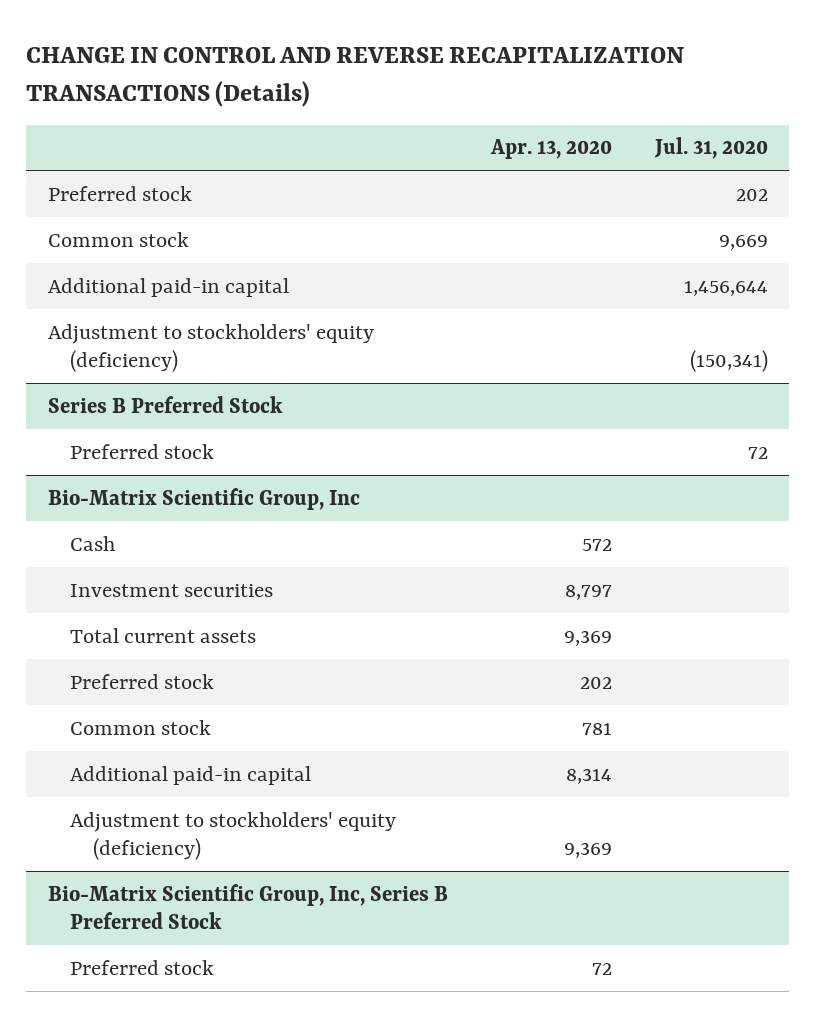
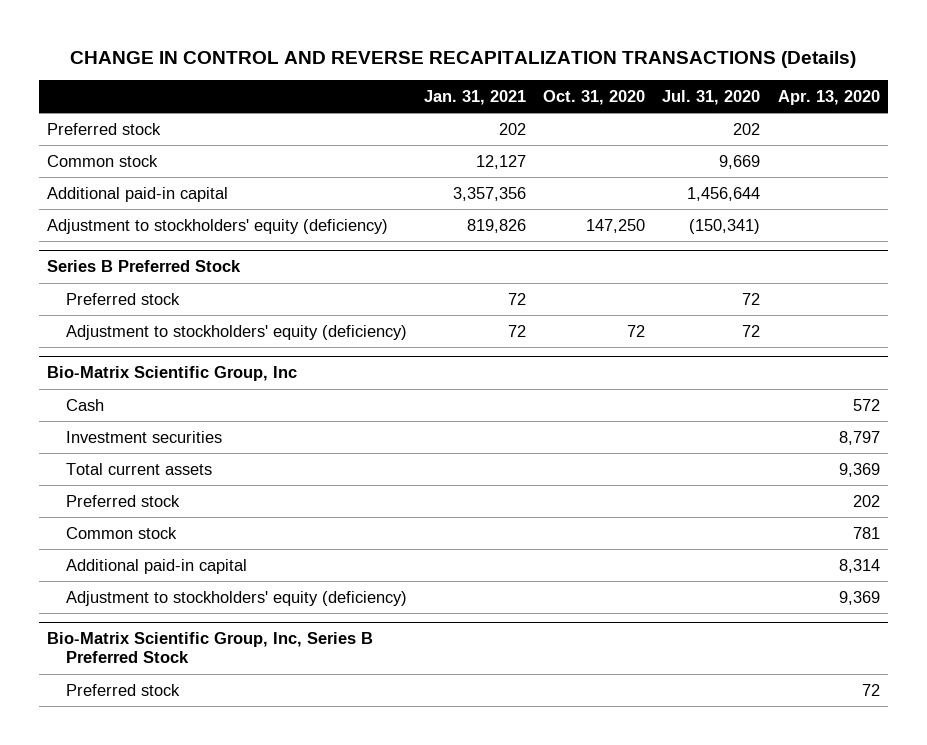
none -> [423,89,526,105] Jan. 31, 2021
none -> [543,89,646,105] Oct. 31, 2020
none -> [65,324,407,340] Adjustment to stockholders' equity (deficiency)

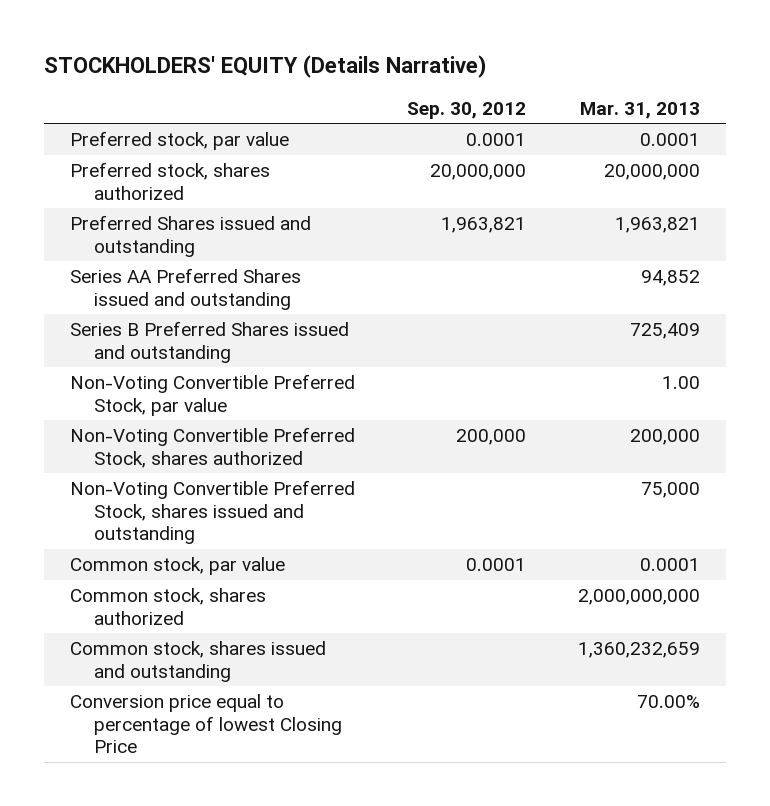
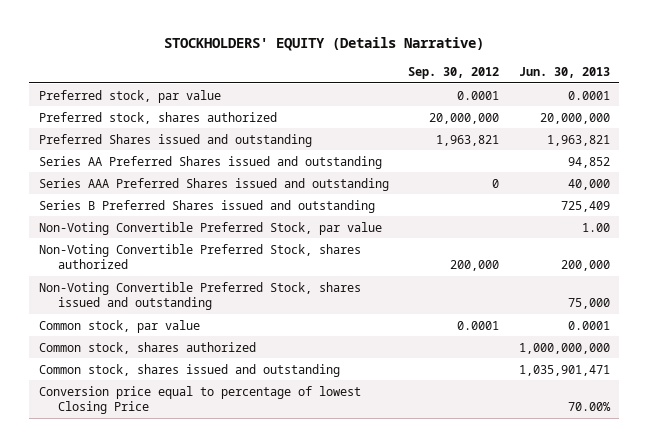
[579,101,700,119] Mar. 31, 2013 -> none
none -> [518,66,610,78] Jun. 30, 2013
none -> [38,177,389,191] Series AAA Preferred Shares issued and outstanding

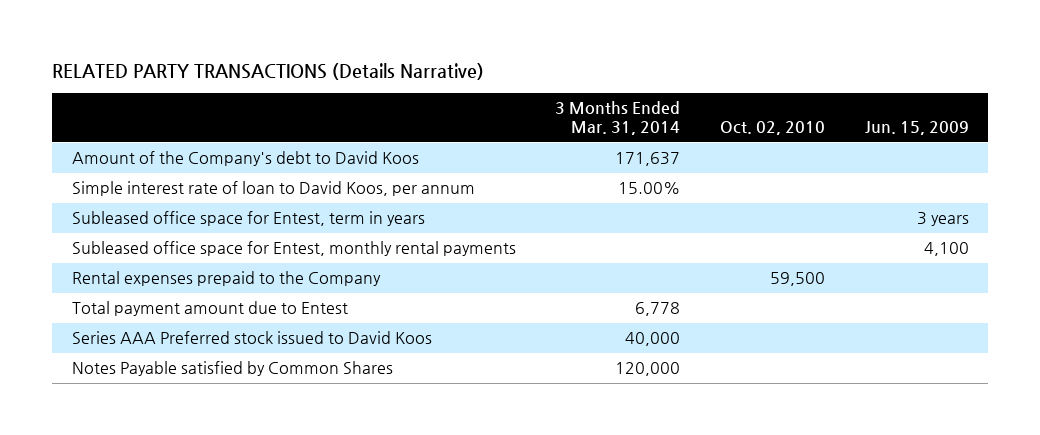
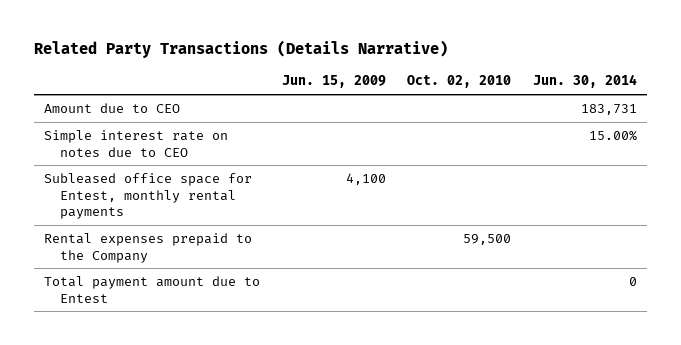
[52,62,485,80] RELATED PARTY TRANSACTIONS (Details Narrative) -> [33,40,448,59] Related Party Transactions (Details Narrative)
[555,101,681,136] 3 Months Ended Mar. 31, 2014 -> none
none -> [532,74,637,89] Jun. 30, 2014
[71,211,425,227] Subleased office space for Entest, term in years -> none
[71,151,419,167] Amount of the Company's debt to David Koos -> [44,103,181,114] Amount due to CEO
[71,181,475,197] Simple interest rate of loan to David Koos, per annum -> [44,130,229,157] Simple interest rate on notes due to CEO
[71,331,432,345] Series AAA Preferred stock issued to David Koos -> none
[71,361,393,377] Notes Payable satisfied by Common Shares -> none

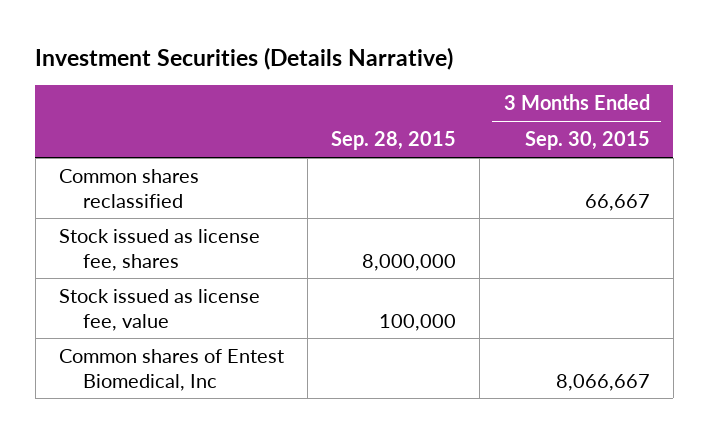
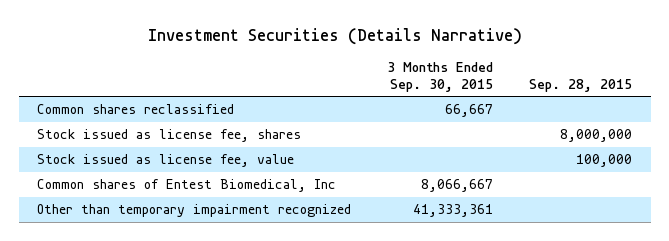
none -> [36,204,351,218] Other than temporary impairment recognized

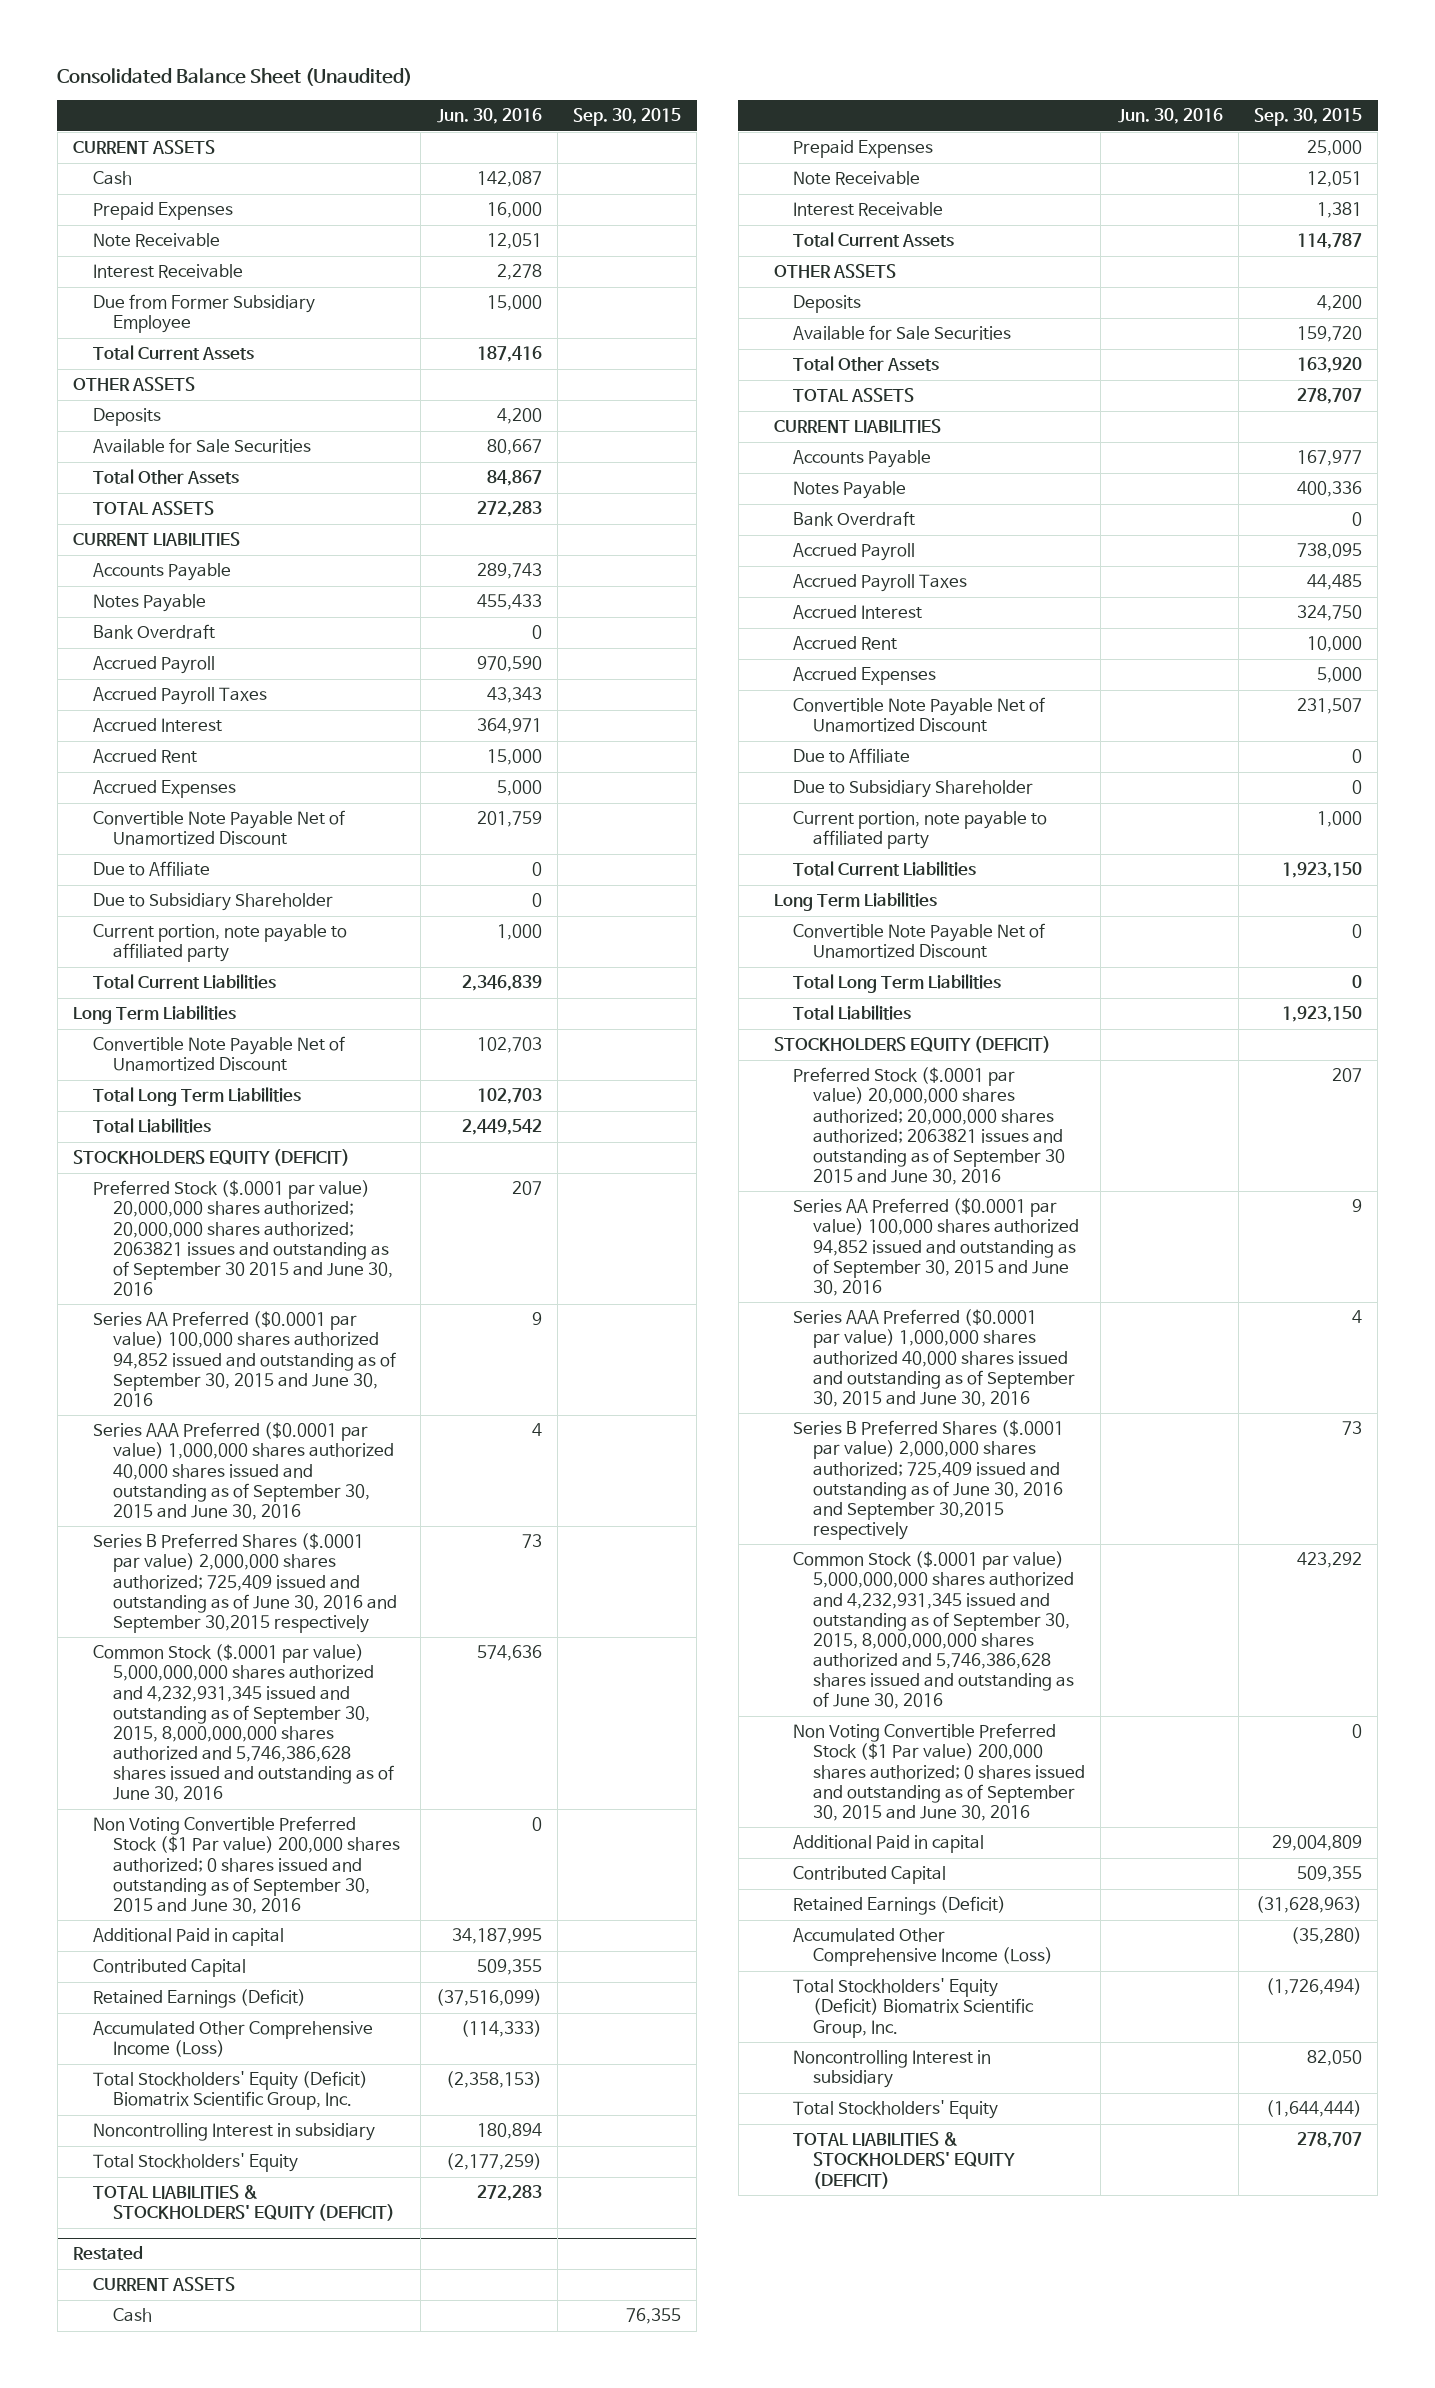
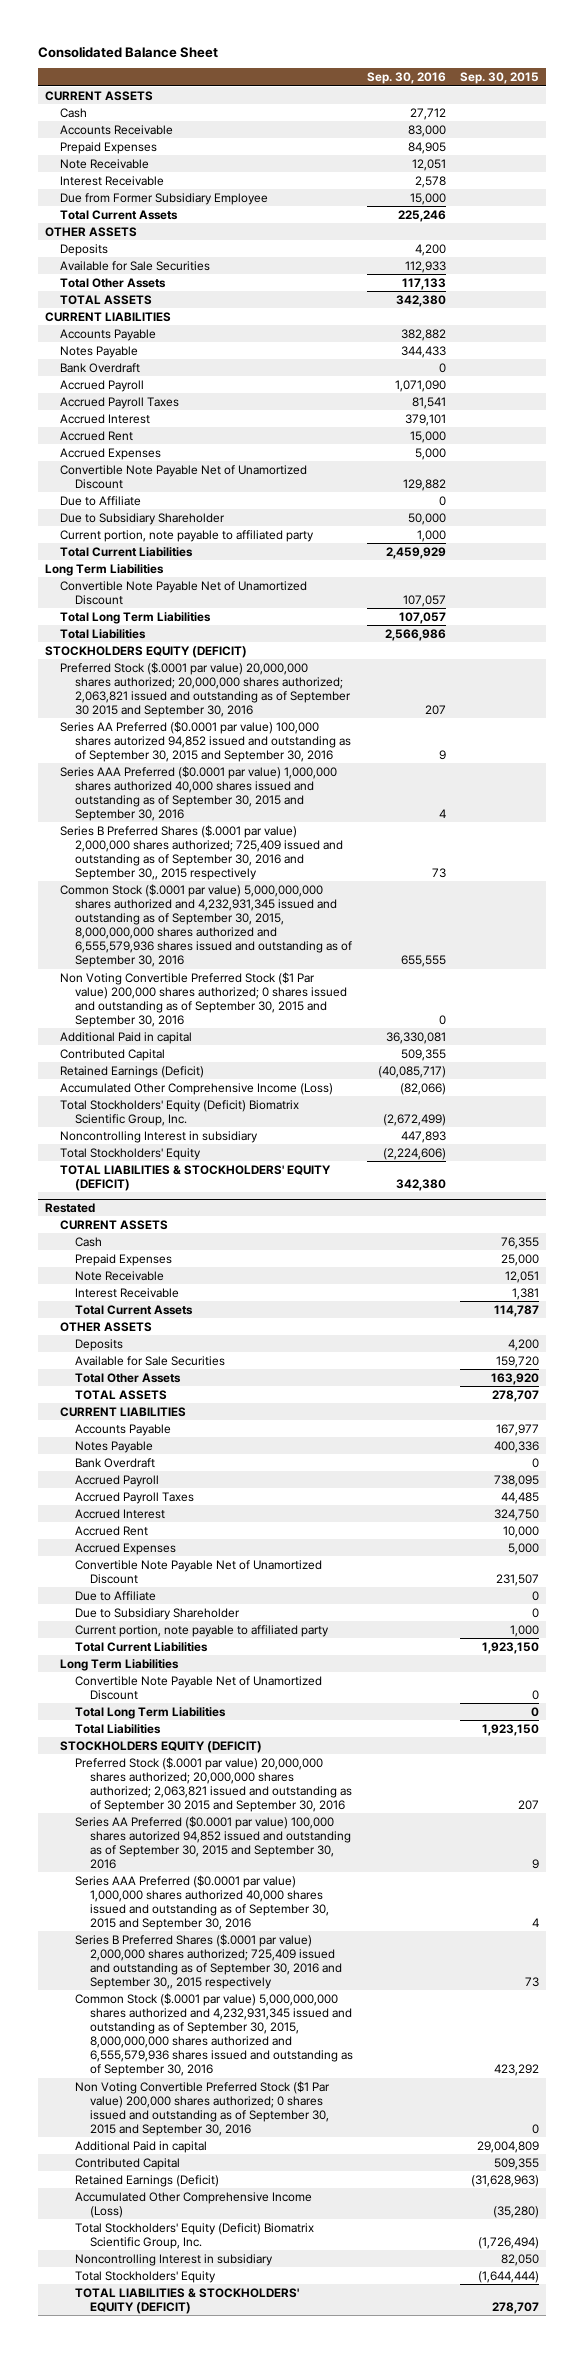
[57,68,413,87] Consolidated Balance Sheet (Unaudited) -> [38,45,219,58] Consolidated Balance Sheet
[436,108,542,125] Jun. 30, 2016 -> none
none -> [366,72,446,85] Sep. 30, 2016
none -> [59,124,173,135] Accounts Receivable
[92,1180,393,1296] Preferred Stock ($.0001 par value) 20,000,000 shares authorized; 20,000,000 shares authorized; 2063821 issues and outstanding as of September 30 2015 and June 30, 2016 -> [59,661,351,718] Preferred Stock ($.0001 par value) 20,000,000 shares authorized; 20,000,000 shares authorized; 2,063,821 issued and outstanding as of September 30 2015 and September 30, 2016
[92,1311,396,1407] Series AA Preferred ($0.0001 par value) 100,000 shares authorized 94,852 issued and outstanding as of September 30, 2015 and June 30, 2016 -> [59,720,351,763] Series AA Preferred ($0.0001 par value) 100,000 shares autorized 94,852 issued and outstanding as of September 30, 2015 and September 30, 2016
[92,1422,394,1520] Series AAA Preferred ($0.0001 par value) 1,000,000 shares authorized 40,000 shares issued and outstanding as of September 30, 2015 and June 30, 2016 -> [59,765,337,822] Series AAA Preferred ($0.0001 par value) 1,000,000 shares authorized 40,000 shares issued and outstanding as of September 30, 2015 and September 30, 2016
[92,1533,397,1633] Series B Preferred Shares ($.0001 par value) 2,000,000 shares authorized; 725,409 issued and outstanding as of June 30, 2016 and September 30,2015 respectively -> [59,824,343,881] Series B Preferred Shares ($.0001 par value) 2,000,000 shares authorized; 725,409 issued and outstanding as of September 30, 2016 and September 30,, 2015 respectively
[92,1644,394,1803] Common Stock ($.0001 par value) 5,000,000,000 shares authorized and 4,232,931,345 issued and outstanding as of September 30, 2015, 8,000,000,000 shares authorized and 5,746,386,628 shares issued and outstanding as of June 30, 2016 -> [59,883,352,968] Common Stock ($.0001 par value) 5,000,000,000 shares authorized and 4,232,931,345 issued and outstanding as of September 30, 2015, 8,000,000,000 shares authorized and 6,555,579,936 shares issued and outstanding as of September 30, 2016
[92,1816,400,1914] Non Voting Convertible Preferred Stock ($1 Par value) 200,000 shares authorized; 0 shares issued and outstanding as of September 30, 2015 and June 30, 2016 -> [59,971,347,1028] Non Voting Convertible Preferred Stock ($1 Par value) 200,000 shares authorized; 0 shares issued and outstanding as of September 30, 2015 and September 30, 2016
[793,1067,1066,1185] Preferred Stock ($.0001 par value) 20,000,000 shares authorized; 20,000,000 shares authorized; 2063821 issues and outstanding as of September 30 2015 and June 30, 2016 -> [74,1756,352,1813] Preferred Stock ($.0001 par value) 20,000,000 shares authorized; 20,000,000 shares authorized; 2,063,821 issued and outstanding as of September 30 2015 and September 30, 2016
[793,1198,1080,1296] Series AA Preferred ($0.0001 par value) 100,000 shares authorized 94,852 issued and outstanding as of September 30, 2015 and June 30, 2016 -> [74,1815,351,1870] Series AA Preferred ($0.0001 par value) 100,000 shares autorized 94,852 issued and outstanding as of September 30, 2015 and September 30, 2016
[793,1309,1076,1407] Series AAA Preferred ($0.0001 par value) 1,000,000 shares authorized 40,000 shares issued and outstanding as of September 30, 2015 and June 30, 2016 -> [74,1874,329,1931] Series AAA Preferred ($0.0001 par value) 1,000,000 shares authorized 40,000 shares issued and outstanding as of September 30, 2015 and September 30, 2016
[793,1420,1065,1540] Series B Preferred Shares ($.0001 par value) 2,000,000 shares authorized; 725,409 issued and outstanding as of June 30, 2016 and September 30,2015 respectively -> [74,1933,342,1990] Series B Preferred Shares ($.0001 par value) 2,000,000 shares authorized; 725,409 issued and outstanding as of September 30, 2016 and September 30,, 2015 respectively
[793,1551,1075,1710] Common Stock ($.0001 par value) 5,000,000,000 shares authorized and 4,232,931,345 issued and outstanding as of September 30, 2015, 8,000,000,000 shares authorized and 5,746,386,628 shares issued and outstanding as of June 30, 2016 -> [74,1992,353,2077] Common Stock ($.0001 par value) 5,000,000,000 shares authorized and 4,232,931,345 issued and outstanding as of September 30, 2015, 8,000,000,000 shares authorized and 6,555,579,936 shares issued and outstanding as of September 30, 2016
[793,1723,1086,1821] Non Voting Convertible Preferred Stock ($1 Par value) 200,000 shares authorized; 0 shares issued and outstanding as of September 30, 2015 and June 30, 2016 -> [74,2080,330,2137] Non Voting Convertible Preferred Stock ($1 Par value) 200,000 shares authorized; 0 shares issued and outstanding as of September 30, 2015 and September 30, 2016

